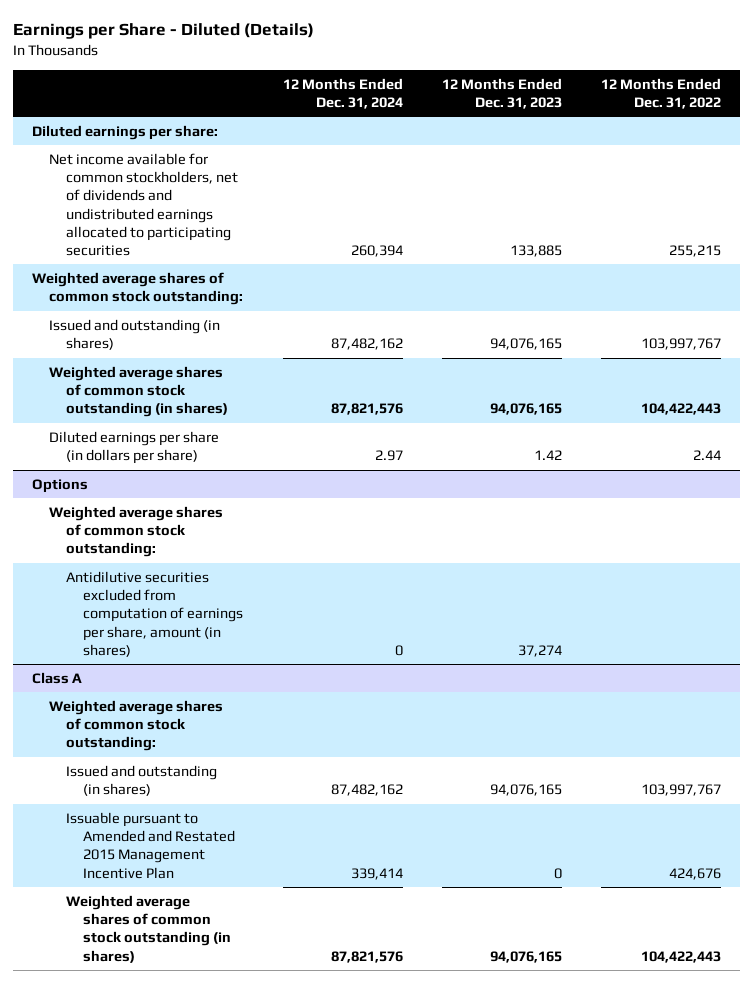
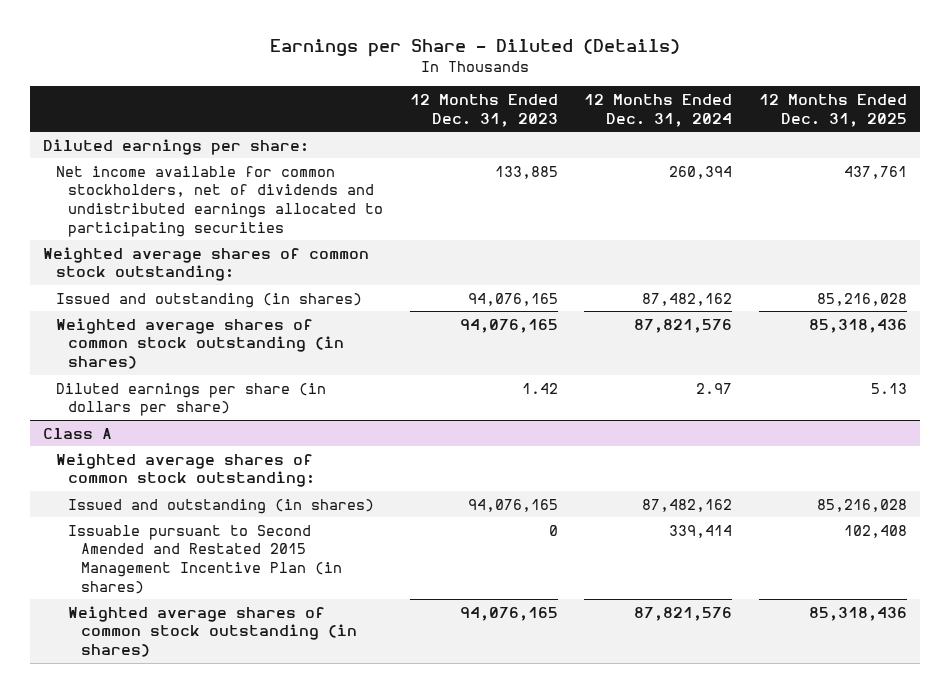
[600,77,721,109] 12 Months Ended Dec. 31, 2022 -> none
none -> [758,94,907,127] 12 Months Ended Dec. 31, 2025
[32,478,89,493] Options -> none
[49,505,224,558] Weighted average shares of common stock outstanding: -> none
[66,570,244,657] Antidilutive securities excluded from computation of earnings per share, amount (in shares) -> none
[66,811,236,879] Issuable pursuant to Amended and Restated 2015 Management Incentive Plan -> [68,524,342,594] Issuable pursuant to Second Amended and Restated 2015 Management Incentive Plan (in shares)

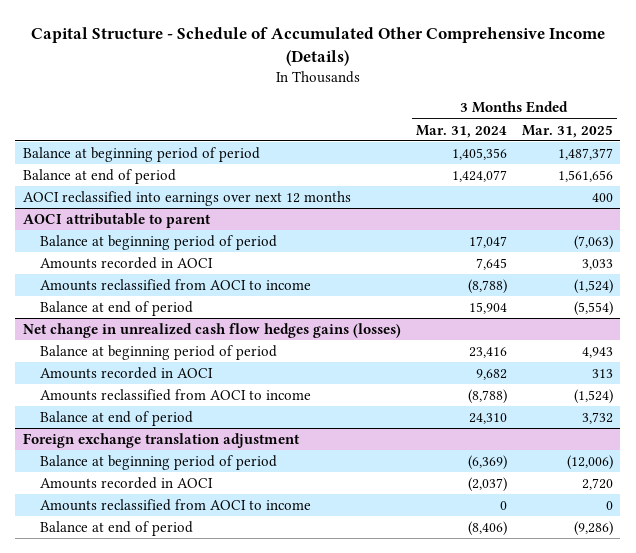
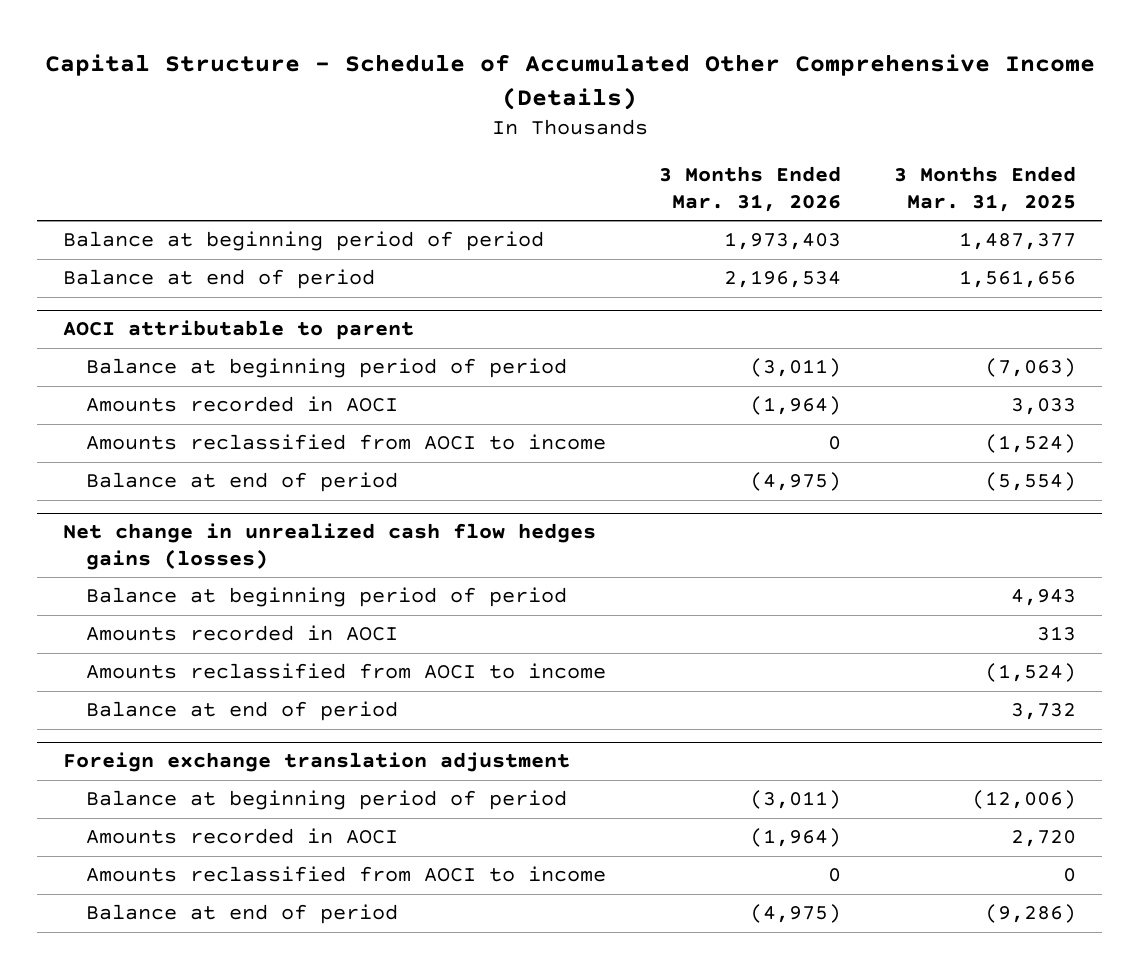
[415,124,507,138] Mar. 31, 2024 -> none
none -> [658,166,841,212] 3 Months Ended Mar. 31, 2026
[22,190,351,206] AOCI reclassified into earnings over next 12 months -> none

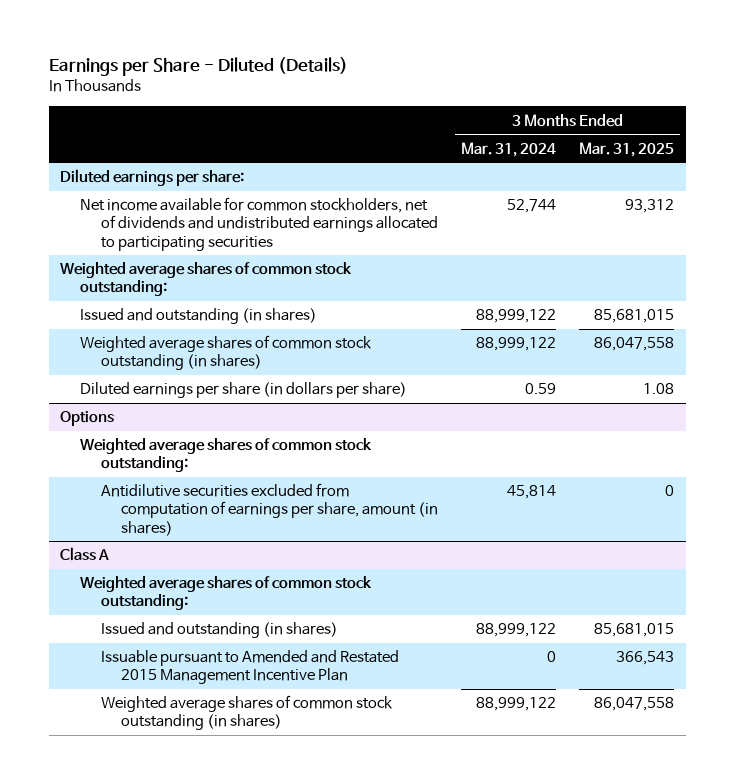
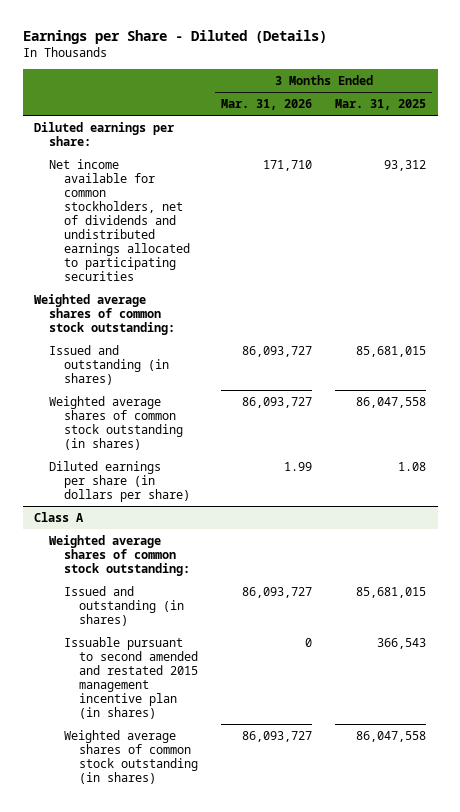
[461,141,557,157] Mar. 31, 2024 -> none
none -> [221,99,313,111] Mar. 31, 2026
[60,411,115,427] Options -> none
[80,438,373,473] Weighted average shares of common stock outstanding: -> none
[100,483,438,536] Antidilutive securities excluded from computation of earnings per share, amount (in shares) -> none
[100,650,399,685] Issuable pursuant to Amended and Restated 2015 Management Incentive Plan -> [64,636,198,719] Issuable pursuant to second amended and restated 2015 management incentive plan (in shares)

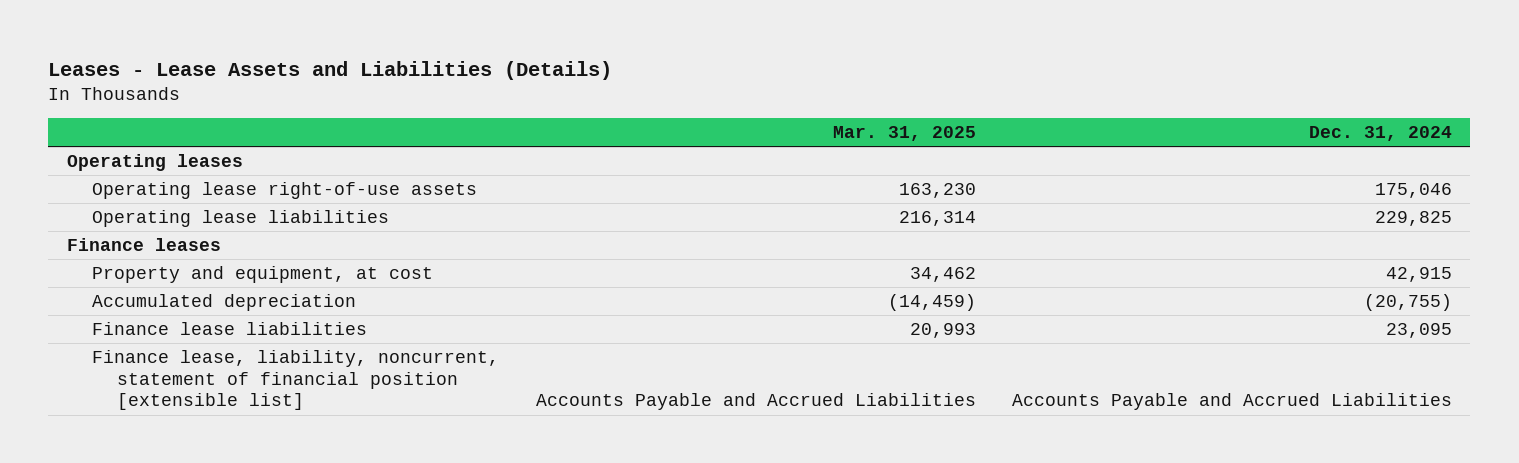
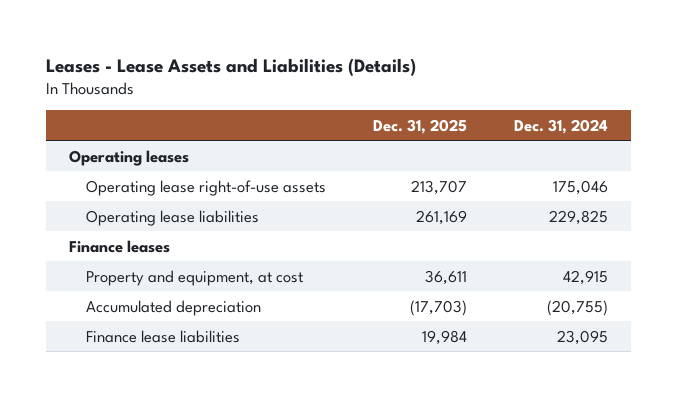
[832,126,976,142] Mar. 31, 2025 -> none
none -> [372,118,467,134] Dec. 31, 2025
[91,350,499,411] Finance lease, liability, noncurrent, statement of financial position [extensible list] -> none

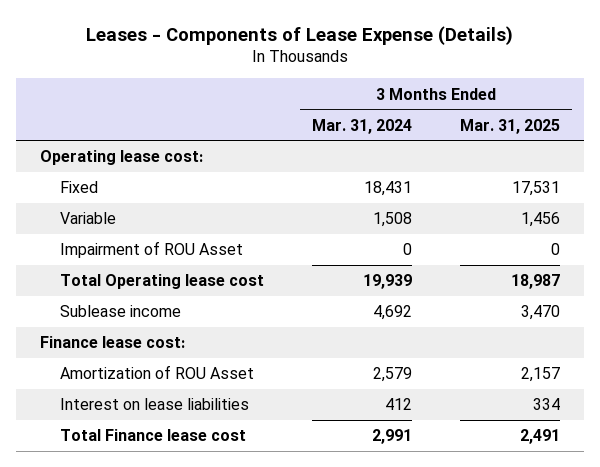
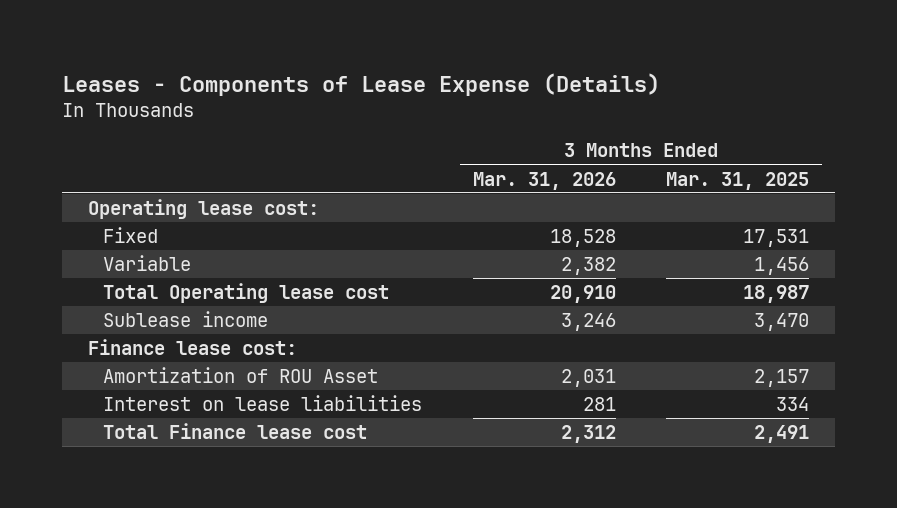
[312,118,413,134] Mar. 31, 2024 -> none
none -> [472,171,616,190] Mar. 31, 2026
[60,241,244,259] Impairment of ROU Asset -> none

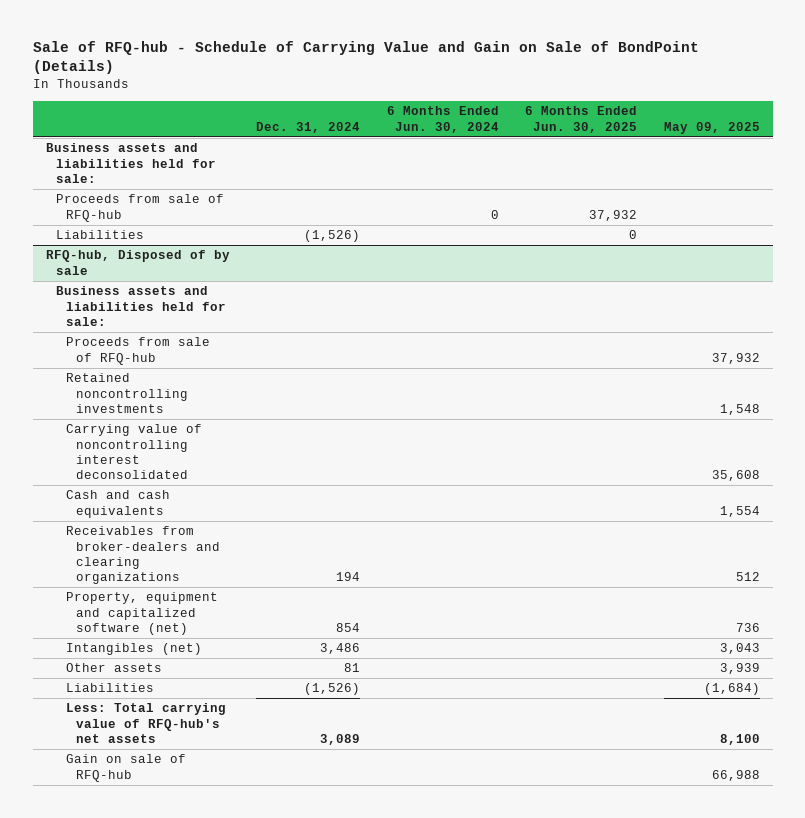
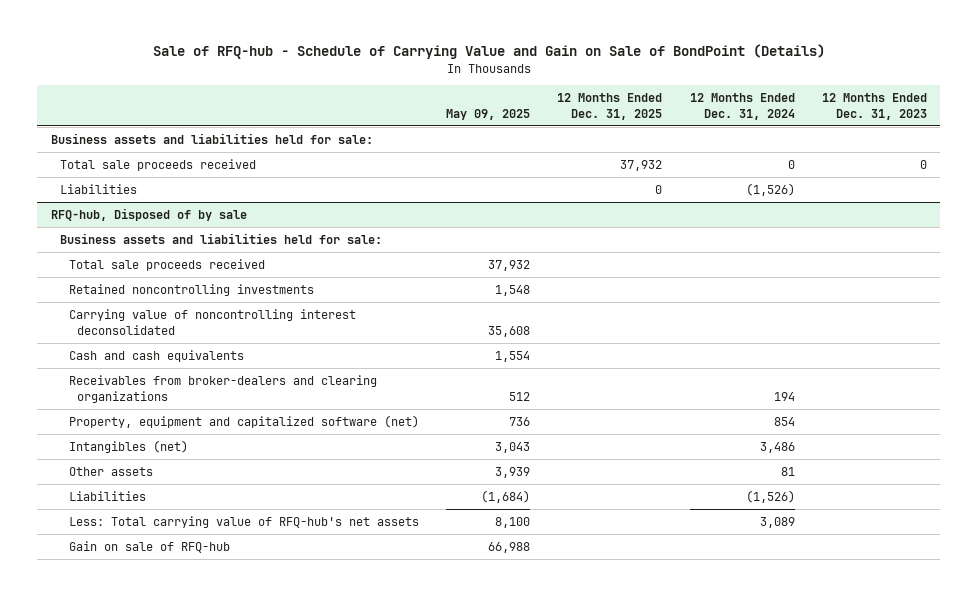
[256,121,361,133] Dec. 31, 2024 -> none
[386,106,499,133] 6 Months Ended Jun. 30, 2024 -> none
[525,106,638,133] 6 Months Ended Jun. 30, 2025 -> none
none -> [557,92,663,120] 12 Months Ended Dec. 31, 2025
none -> [689,92,795,120] 12 Months Ended Dec. 31, 2024
none -> [821,92,927,120] 12 Months Ended Dec. 31, 2023
[55,194,224,222] Proceeds from sale of RFQ-hub -> [59,158,256,171] Total sale proceeds received
[66,337,211,365] Proceeds from sale of RFQ-hub -> [68,258,265,271] Total sale proceeds received

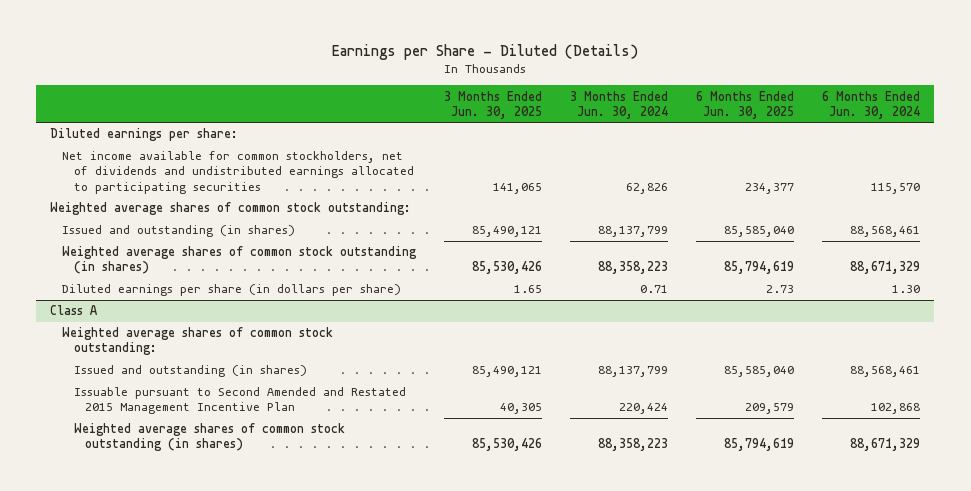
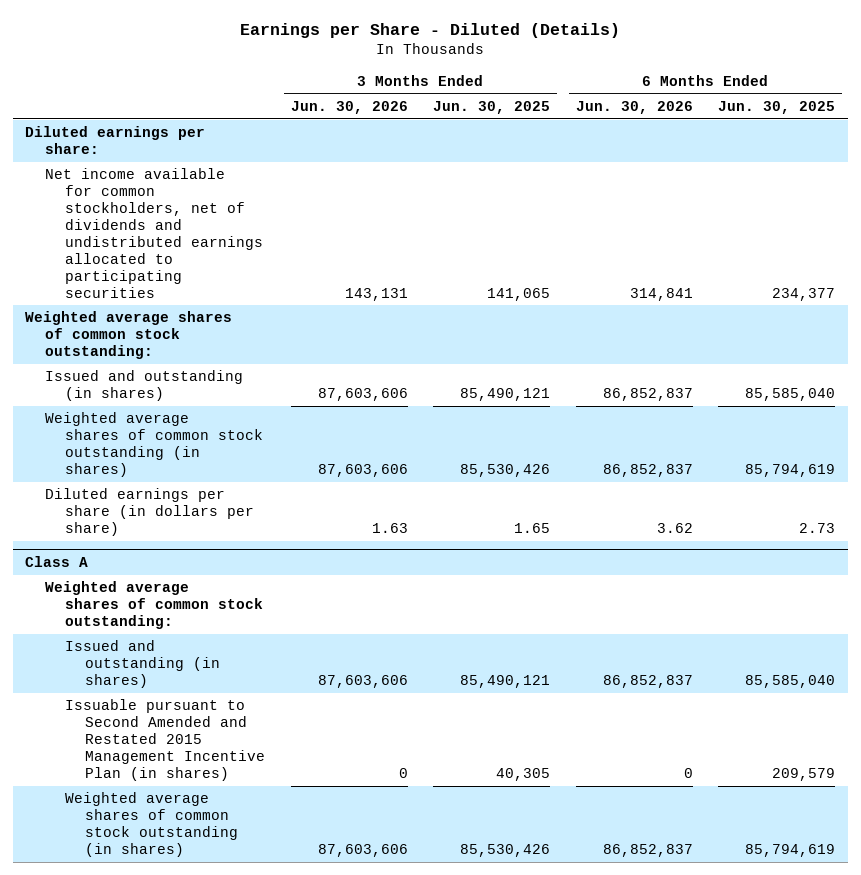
[570,90,669,119] 3 Months Ended Jun. 30, 2024 -> none
[822,90,921,119] 6 Months Ended Jun. 30, 2024 -> none
none -> [290,101,408,115] Jun. 30, 2026
none -> [575,101,693,115] Jun. 30, 2026
[73,387,406,415] Issuable pursuant to Second Amended and Restated 2015 Management Incentive Plan -> [65,699,266,781] Issuable pursuant to Second Amended and Restated 2015 Management Incentive Plan (in shares)

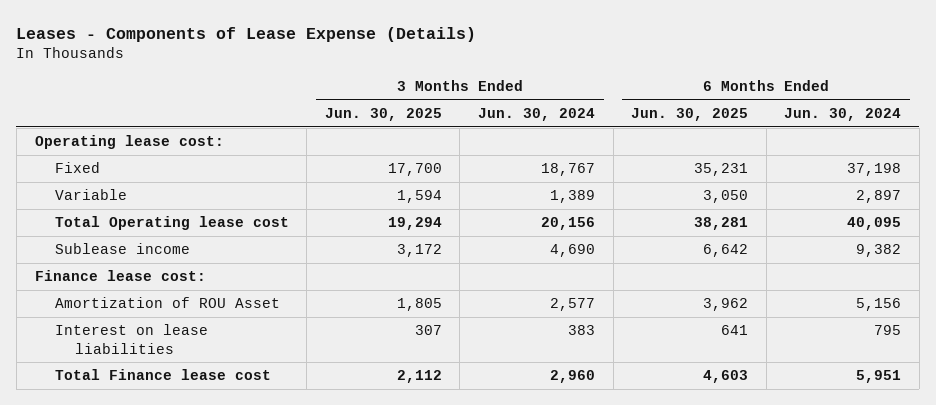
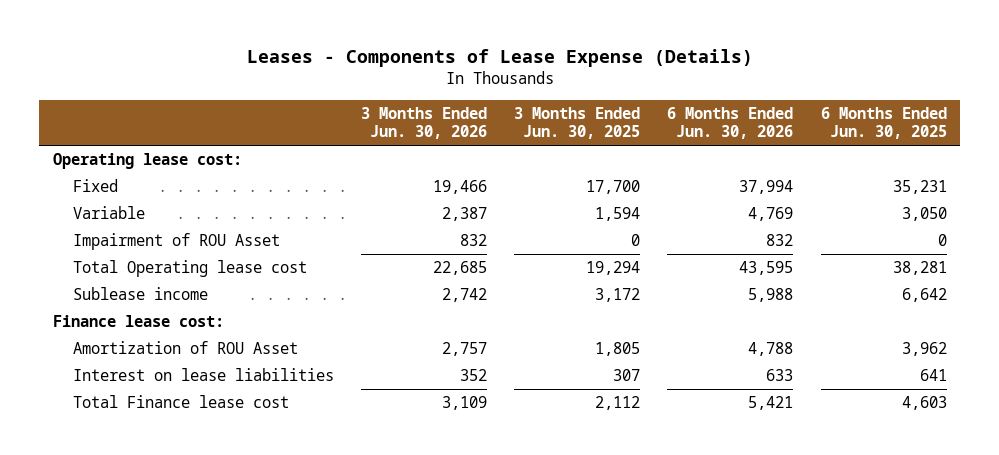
[477,108,595,122] Jun. 30, 2024 -> none
[784,108,902,122] Jun. 30, 2024 -> none
none -> [361,106,488,140] 3 Months Ended Jun. 30, 2026
none -> [667,106,794,140] 6 Months Ended Jun. 30, 2026
none -> [72,233,280,251] Impairment of ROU Asset

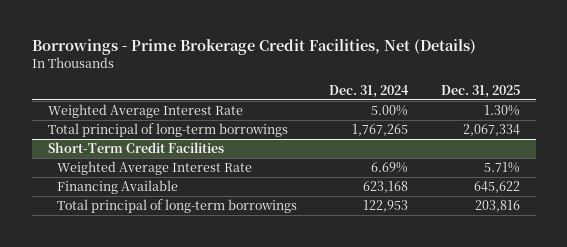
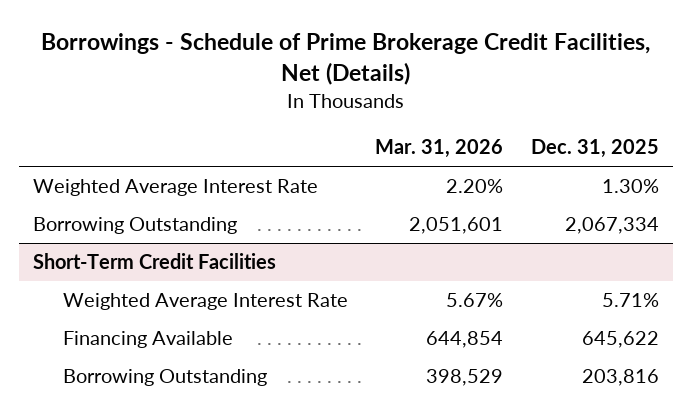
[31,39,476,56] Borrowings - Prime Brokerage Credit Facilities, Net (Details) -> [41,33,651,86] Borrowings - Schedule of Prime Brokerage Credit Facilities, Net (Details)
[329,84,410,98] Dec. 31, 2024 -> none
none -> [375,139,504,159] Mar. 31, 2026
[47,123,288,138] Total principal of long-term borrowings -> [33,217,238,235] Borrowing Outstanding
[57,199,298,214] Total principal of long-term borrowings -> [62,369,267,387] Borrowing Outstanding

